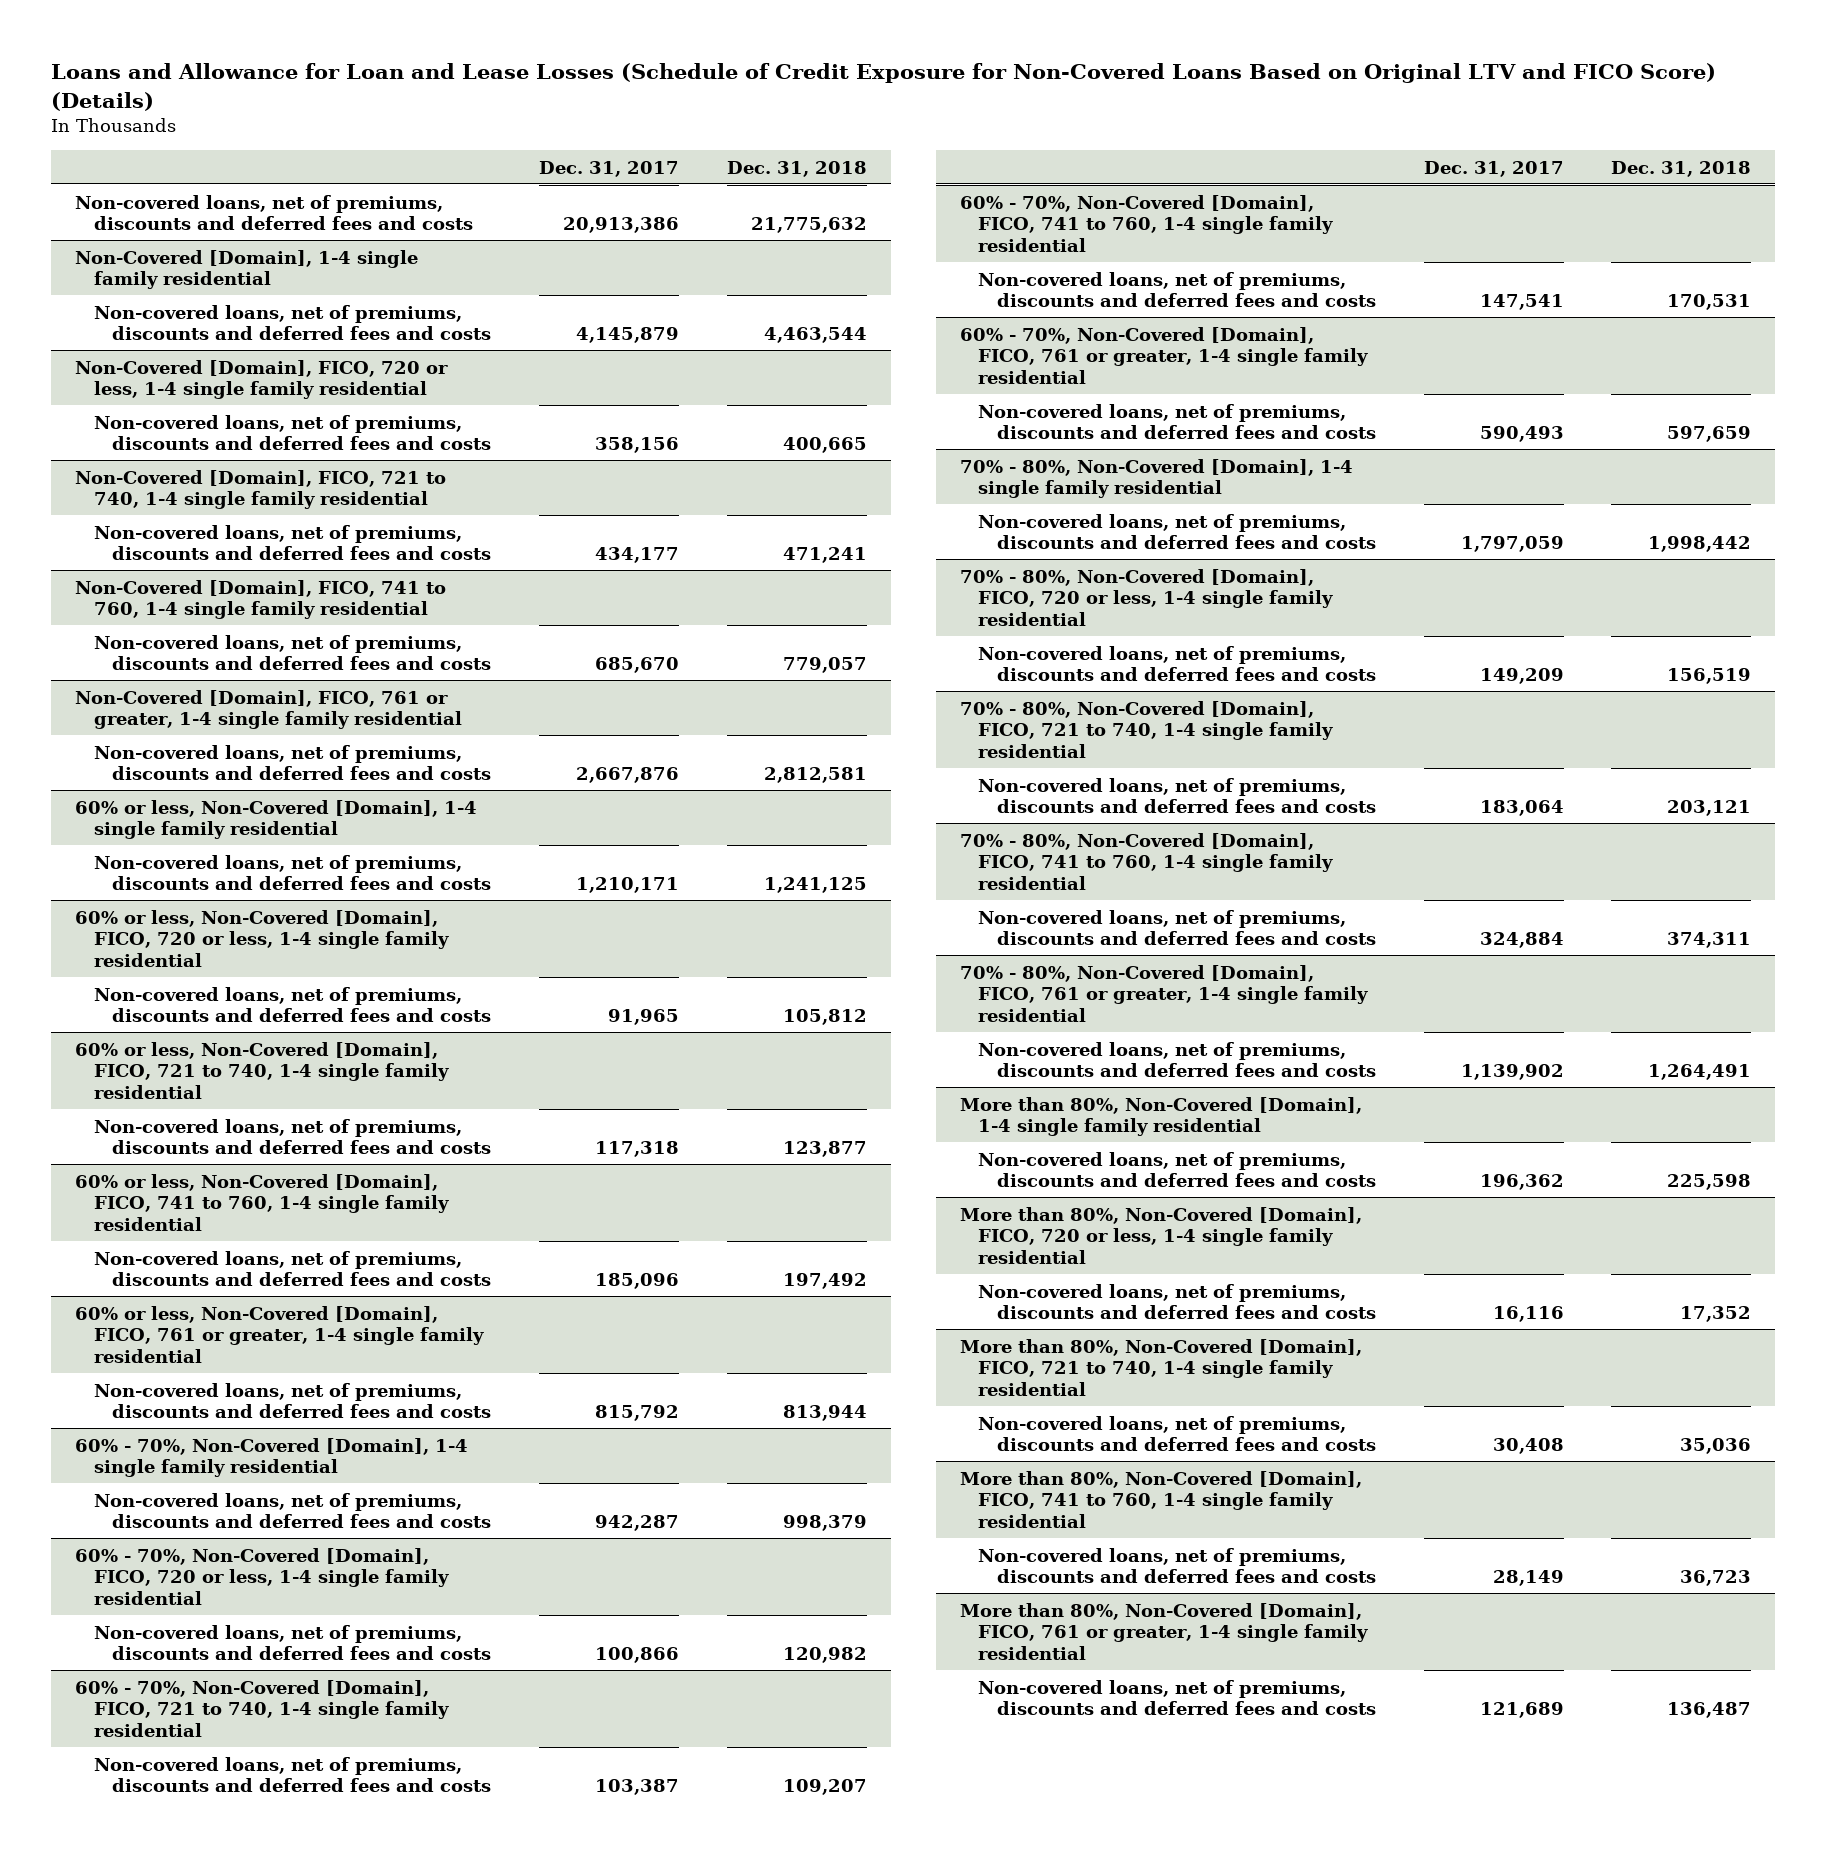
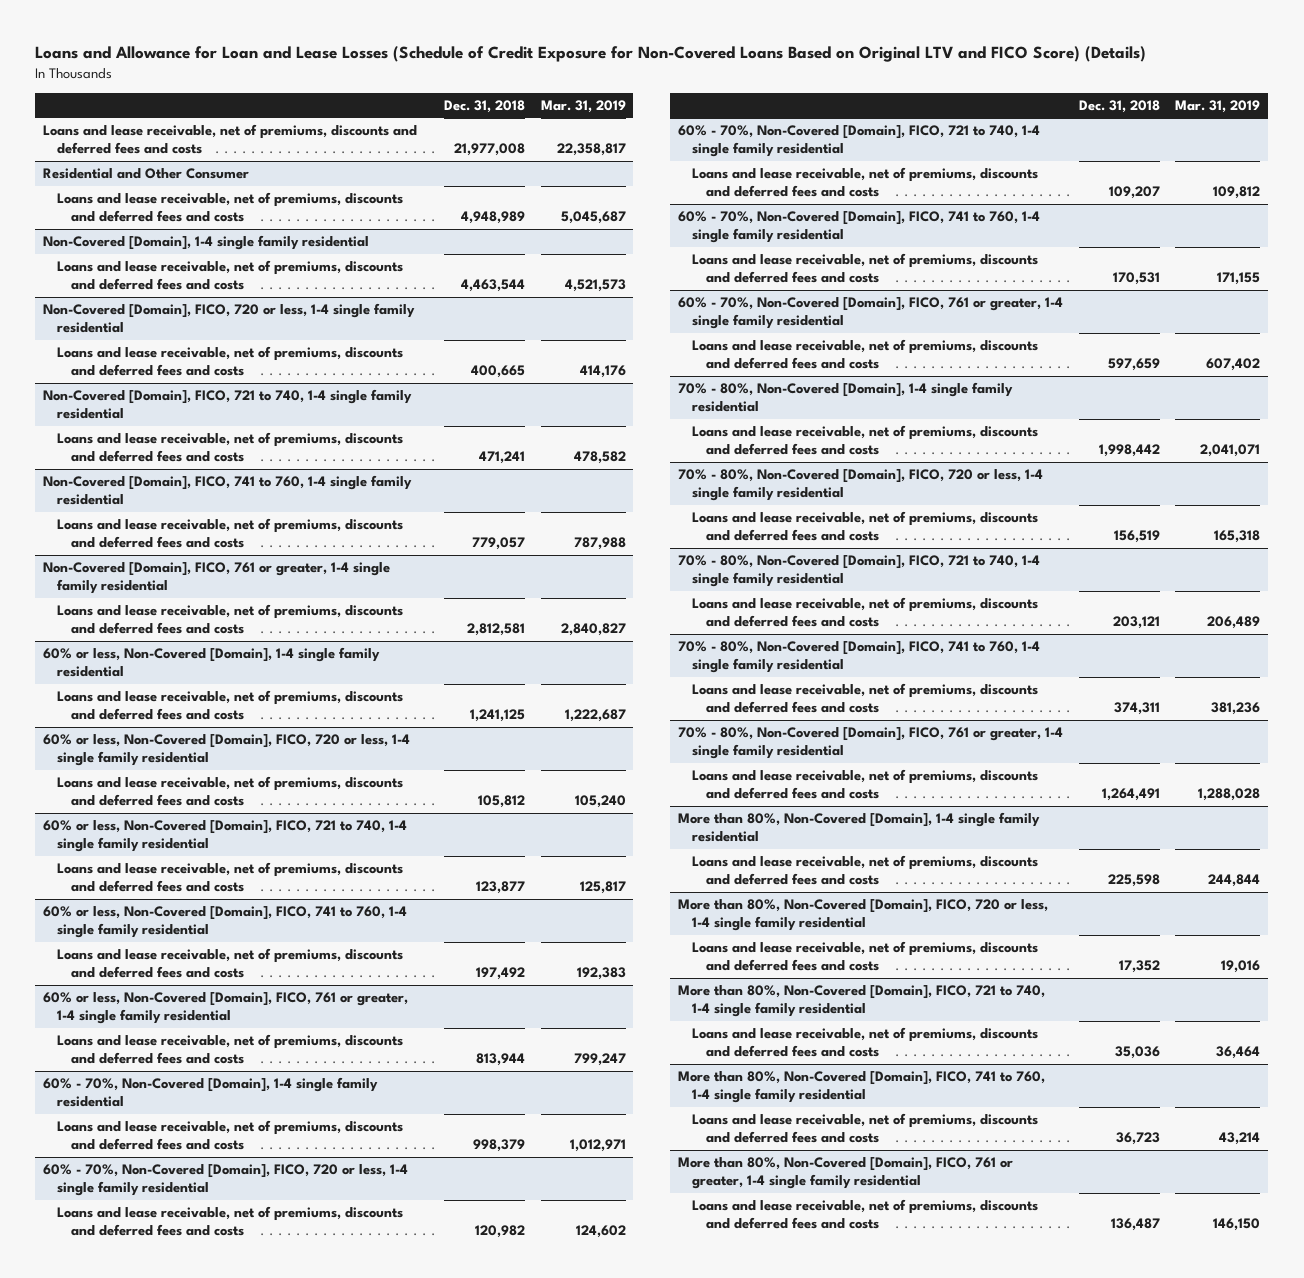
[538,160,679,177] Dec. 31, 2017 -> none
none -> [540,99,626,113] Mar. 31, 2019
[75,194,473,231] Non-covered loans, net of premiums, discounts and deferred fees and costs -> [43,124,418,155] Loans and lease receivable, net of premiums, discounts and deferred fees and costs
[750,217,867,234] 21,775,632 -> [453,143,525,157] 21,977,008
none -> [43,168,250,180] Residential and Other Consumer
none -> [57,192,404,223] Loans and lease receivable, net of premiums, discounts and deferred fees and costs
[93,304,491,341] Non-covered loans, net of premiums, discounts and deferred fees and costs -> [57,260,404,291] Loans and lease receivable, net of premiums, discounts and deferred fees and costs
[93,414,491,451] Non-covered loans, net of premiums, discounts and deferred fees and costs -> [57,346,404,377] Loans and lease receivable, net of premiums, discounts and deferred fees and costs
[93,524,491,561] Non-covered loans, net of premiums, discounts and deferred fees and costs -> [57,432,404,463] Loans and lease receivable, net of premiums, discounts and deferred fees and costs
[93,634,491,671] Non-covered loans, net of premiums, discounts and deferred fees and costs -> [57,518,404,549] Loans and lease receivable, net of premiums, discounts and deferred fees and costs
[93,744,491,781] Non-covered loans, net of premiums, discounts and deferred fees and costs -> [57,604,404,635] Loans and lease receivable, net of premiums, discounts and deferred fees and costs
[93,854,491,891] Non-covered loans, net of premiums, discounts and deferred fees and costs -> [57,690,404,721] Loans and lease receivable, net of premiums, discounts and deferred fees and costs
[93,986,491,1023] Non-covered loans, net of premiums, discounts and deferred fees and costs -> [57,776,404,807] Loans and lease receivable, net of premiums, discounts and deferred fees and costs
[93,1118,491,1155] Non-covered loans, net of premiums, discounts and deferred fees and costs -> [57,862,404,893] Loans and lease receivable, net of premiums, discounts and deferred fees and costs
[93,1250,491,1287] Non-covered loans, net of premiums, discounts and deferred fees and costs -> [57,948,404,979] Loans and lease receivable, net of premiums, discounts and deferred fees and costs
[93,1382,491,1419] Non-covered loans, net of premiums, discounts and deferred fees and costs -> [57,1034,404,1065] Loans and lease receivable, net of premiums, discounts and deferred fees and costs
[93,1492,491,1529] Non-covered loans, net of premiums, discounts and deferred fees and costs -> [57,1120,404,1151] Loans and lease receivable, net of premiums, discounts and deferred fees and costs
[93,1624,491,1661] Non-covered loans, net of premiums, discounts and deferred fees and costs -> [57,1206,404,1237] Loans and lease receivable, net of premiums, discounts and deferred fees and costs
[93,1756,491,1793] Non-covered loans, net of premiums, discounts and deferred fees and costs -> [692,167,1039,198] Loans and lease receivable, net of premiums, discounts and deferred fees and costs
[978,271,1376,308] Non-covered loans, net of premiums, discounts and deferred fees and costs -> [692,253,1039,284] Loans and lease receivable, net of premiums, discounts and deferred fees and costs
[978,403,1376,440] Non-covered loans, net of premiums, discounts and deferred fees and costs -> [692,339,1039,370] Loans and lease receivable, net of premiums, discounts and deferred fees and costs
[978,513,1376,550] Non-covered loans, net of premiums, discounts and deferred fees and costs -> [692,425,1039,456] Loans and lease receivable, net of premiums, discounts and deferred fees and costs
[978,645,1376,682] Non-covered loans, net of premiums, discounts and deferred fees and costs -> [692,511,1039,542] Loans and lease receivable, net of premiums, discounts and deferred fees and costs
[978,777,1376,814] Non-covered loans, net of premiums, discounts and deferred fees and costs -> [692,597,1039,628] Loans and lease receivable, net of premiums, discounts and deferred fees and costs
[978,909,1376,946] Non-covered loans, net of premiums, discounts and deferred fees and costs -> [692,683,1039,714] Loans and lease receivable, net of premiums, discounts and deferred fees and costs
[978,1041,1376,1078] Non-covered loans, net of premiums, discounts and deferred fees and costs -> [692,769,1039,800] Loans and lease receivable, net of premiums, discounts and deferred fees and costs
[978,1151,1376,1188] Non-covered loans, net of premiums, discounts and deferred fees and costs -> [692,855,1039,886] Loans and lease receivable, net of premiums, discounts and deferred fees and costs
[978,1283,1376,1320] Non-covered loans, net of premiums, discounts and deferred fees and costs -> [692,941,1039,972] Loans and lease receivable, net of premiums, discounts and deferred fees and costs
[978,1415,1376,1452] Non-covered loans, net of premiums, discounts and deferred fees and costs -> [692,1027,1039,1058] Loans and lease receivable, net of premiums, discounts and deferred fees and costs
[978,1547,1376,1584] Non-covered loans, net of premiums, discounts and deferred fees and costs -> [692,1113,1039,1144] Loans and lease receivable, net of premiums, discounts and deferred fees and costs
[978,1679,1376,1716] Non-covered loans, net of premiums, discounts and deferred fees and costs -> [692,1199,1039,1230] Loans and lease receivable, net of premiums, discounts and deferred fees and costs

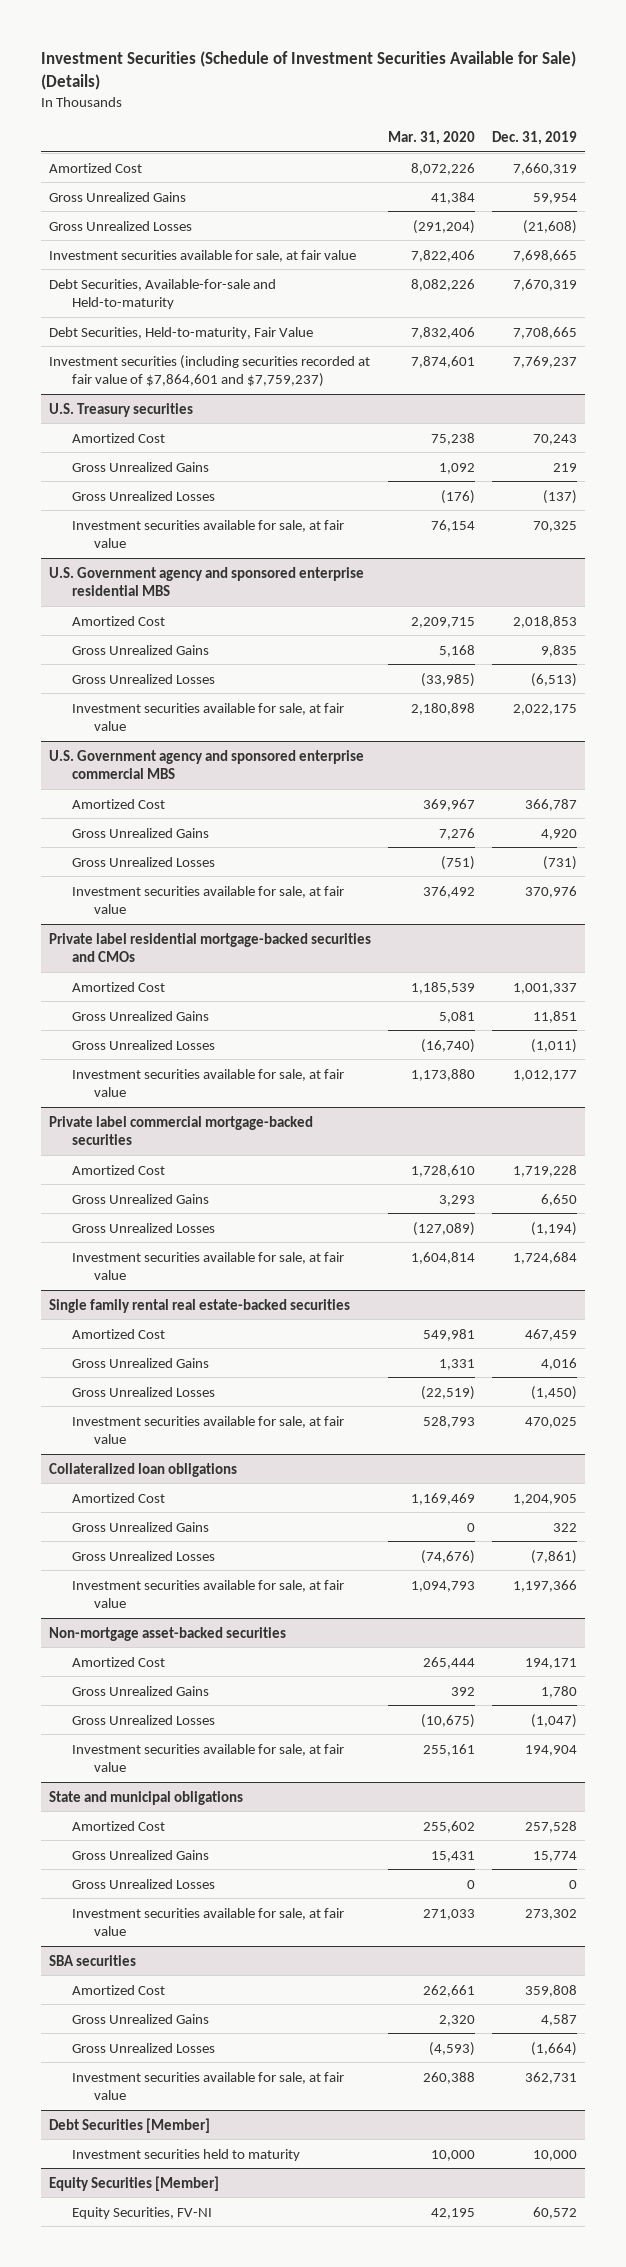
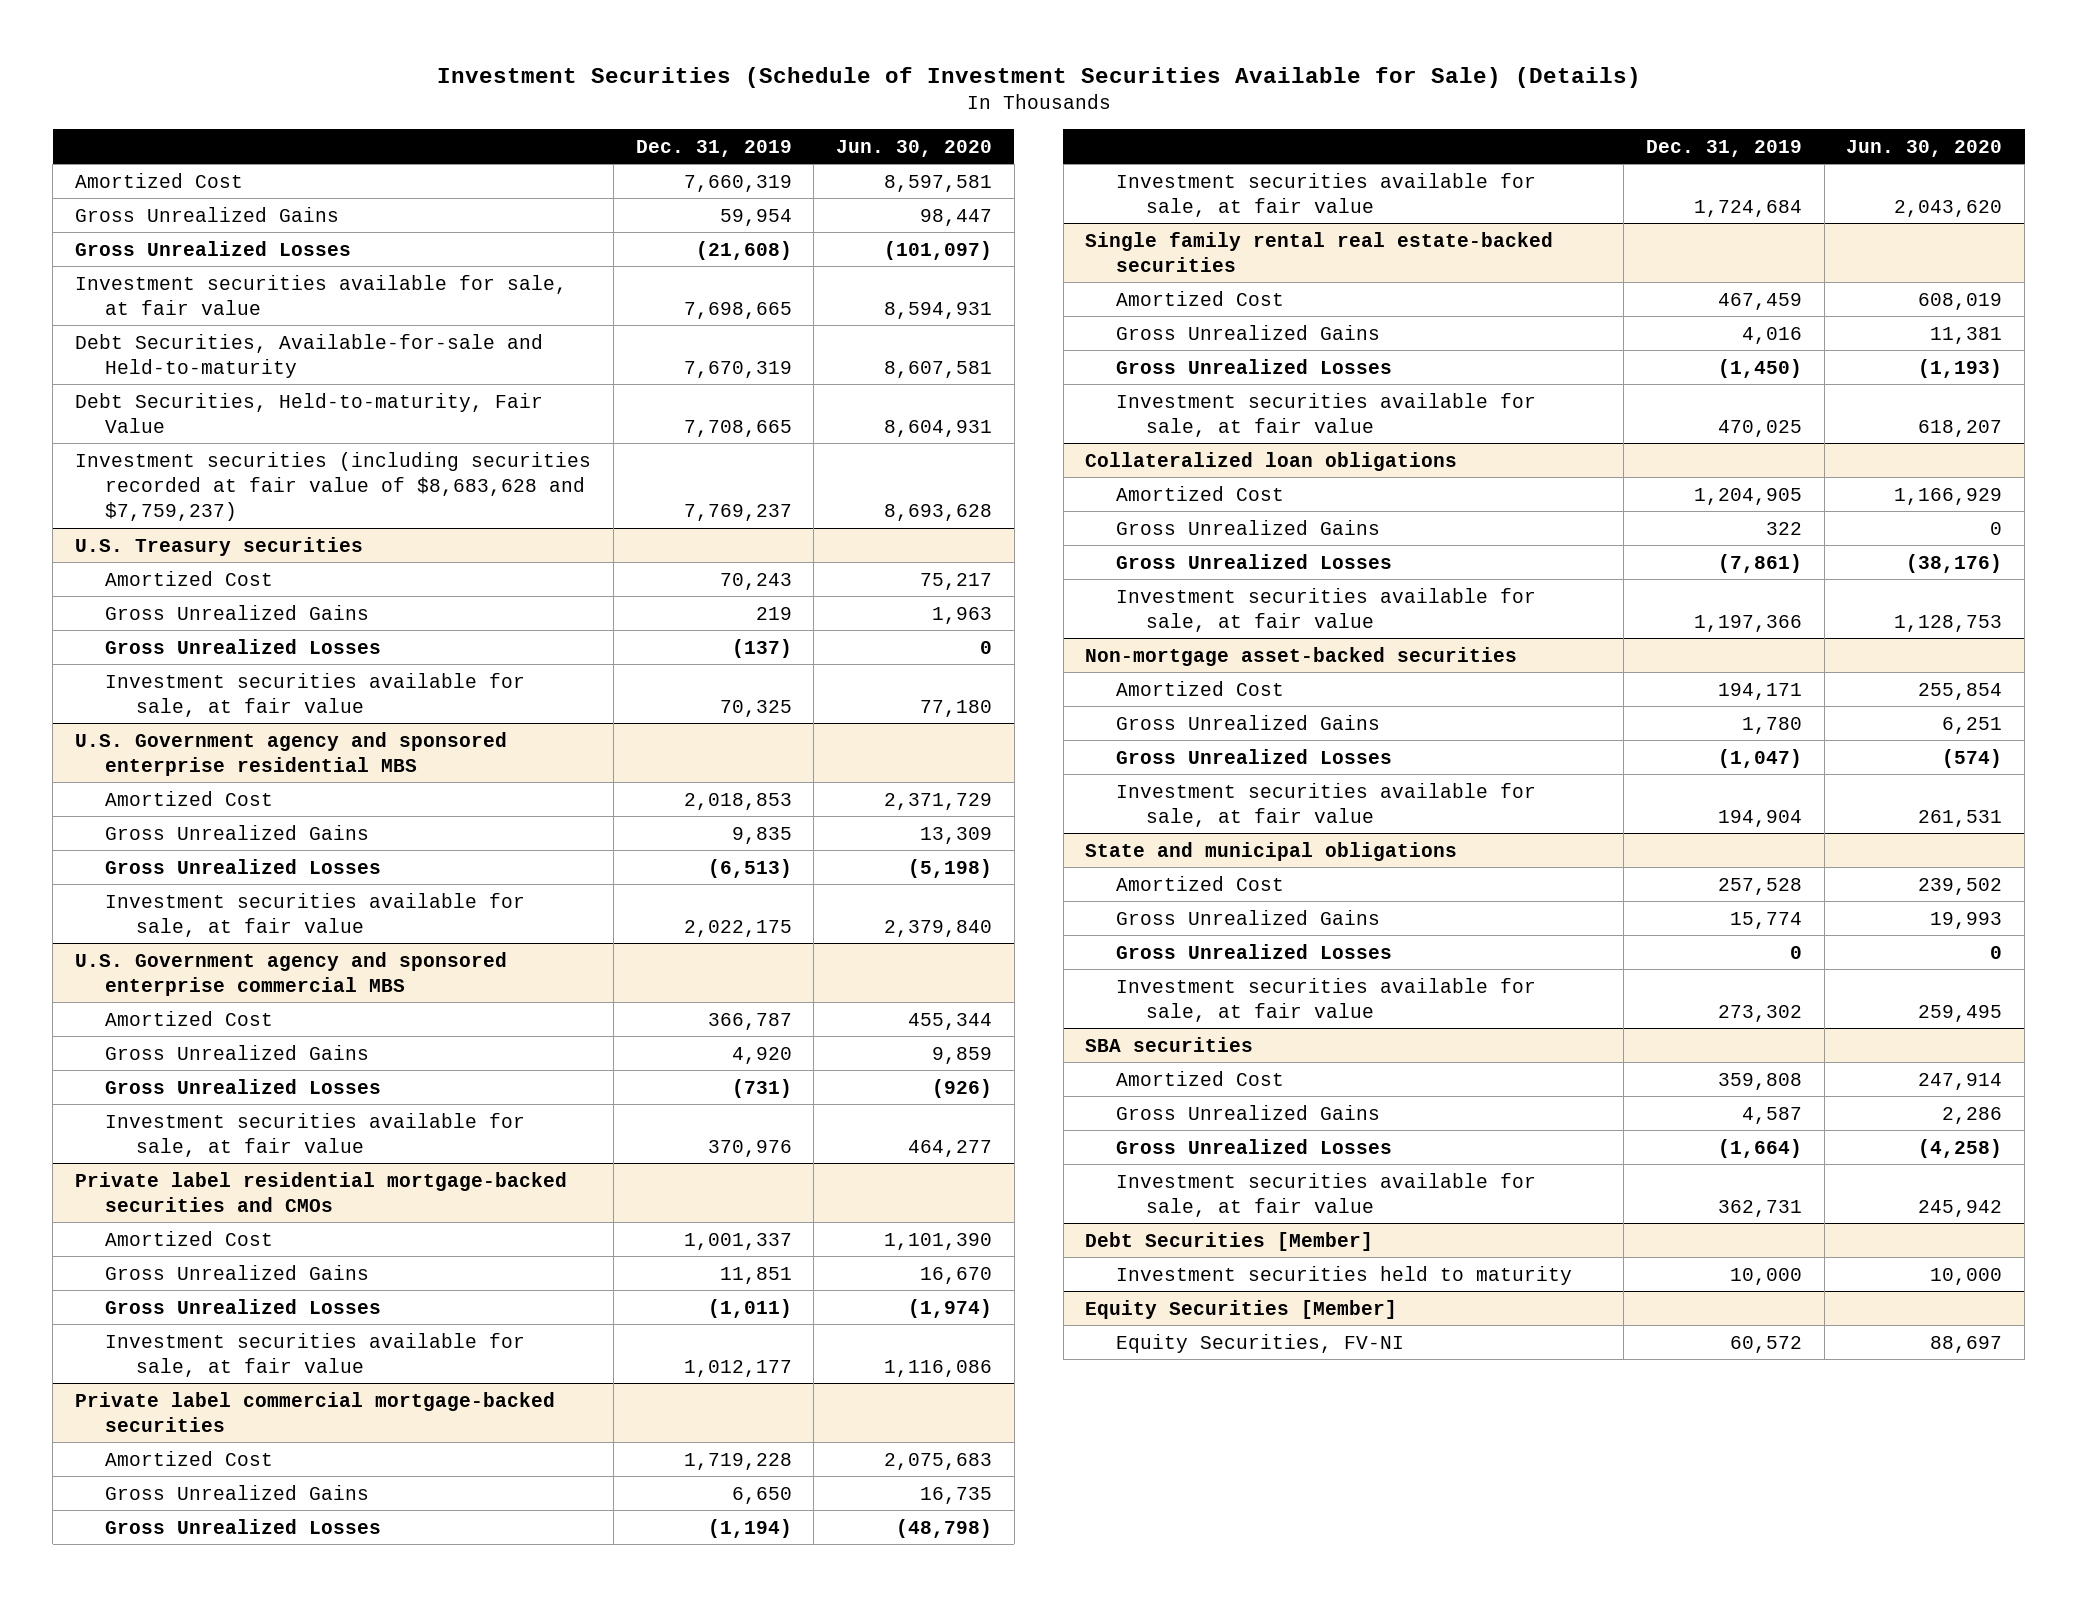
[388,130,476,145] Mar. 31, 2020 -> none
none -> [836,139,993,157] Jun. 30, 2020
[49,354,371,388] Investment securities (including securities recorded at fair value of $7,864,601 and $7,759,237) -> [75,451,592,521] Investment securities (including securities recorded at fair value of $8,683,628 and $7,759,237)

